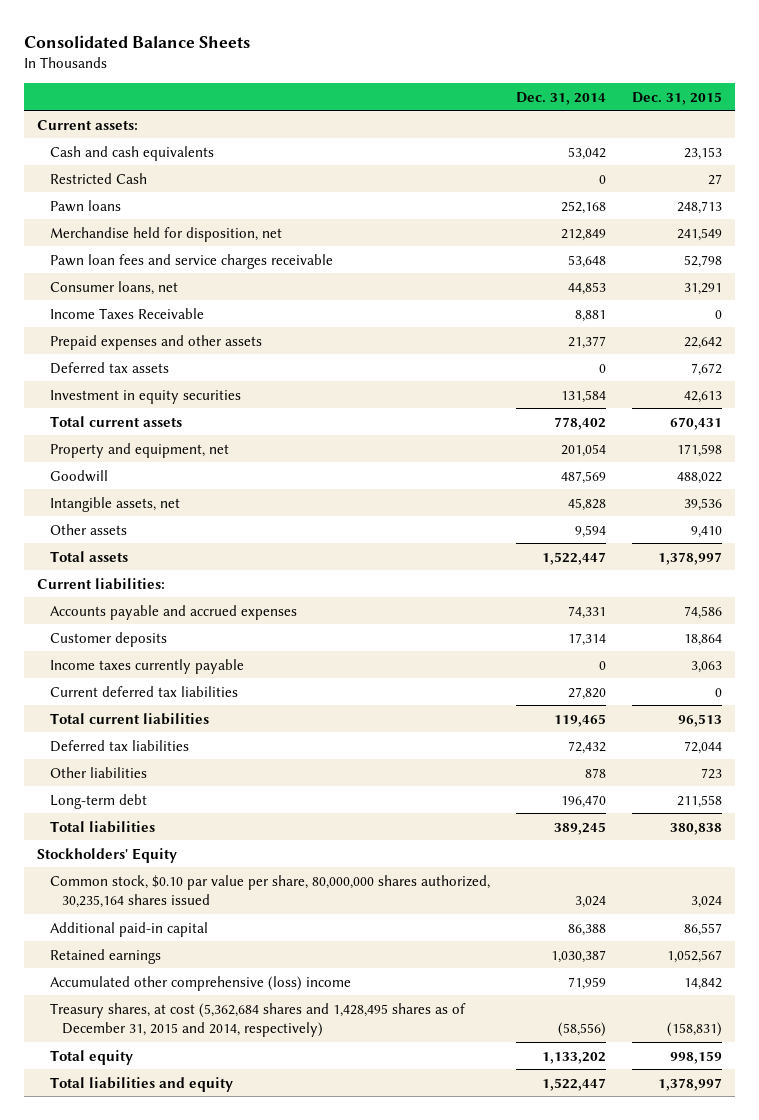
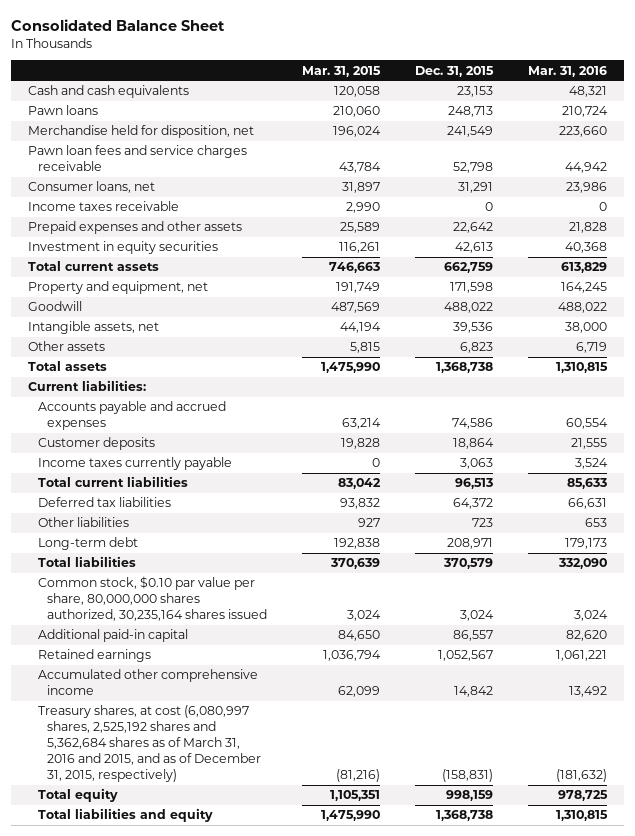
[24,34,251,48] Consolidated Balance Sheets -> [11,18,226,31] Consolidated Balance Sheet
[515,91,606,105] Dec. 31, 2014 -> none
none -> [301,65,381,77] Mar. 31, 2015
none -> [527,65,607,77] Mar. 31, 2016
[37,119,139,130] Current assets: -> none
[49,172,147,184] Restricted Cash -> none
[49,307,204,319] Income Taxes Receivable -> [28,201,180,212] Income taxes receivable
[49,361,169,374] Deferred tax assets -> none
[669,416,722,430] 670,431 -> [443,262,493,274] 662,759
[690,525,722,538] 9,410 -> [459,342,493,354] 6,823
[657,551,722,565] 1,378,997 -> [435,362,493,374] 1,368,738
[49,685,238,697] Current deferred tax liabilities -> none
[683,740,722,754] 72,044 -> [452,498,493,510] 64,372
[37,847,178,863] Stockholders' Equity -> none
[676,794,722,808] 211,558 -> [446,538,493,550] 208,971
[669,822,722,835] 380,838 -> [442,558,493,570] 370,579
[49,975,351,991] Accumulated other comprehensive (loss) income -> [37,669,258,696] Accumulated other comprehensive income
[49,1002,466,1037] Treasury shares, at cost (5,362,684 shares and 1,428,495 shares as of December 31, 2015 and 2014, respectively) -> [37,705,262,783] Treasury shares, at cost (6,080,997 shares, 2,525,192 shares and 5,362,684 shares as of March 31, 2016 and 2015, and as of December 31, 2015, respectively)
[657,1077,722,1091] 1,378,997 -> [435,810,493,822] 1,368,738

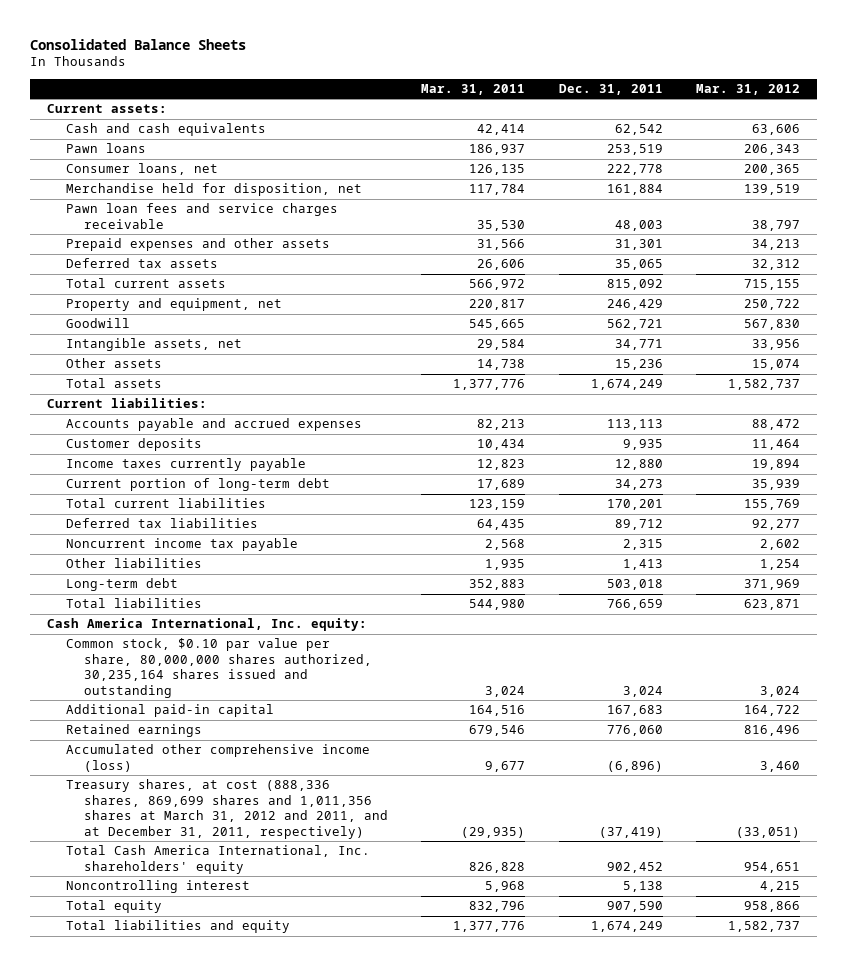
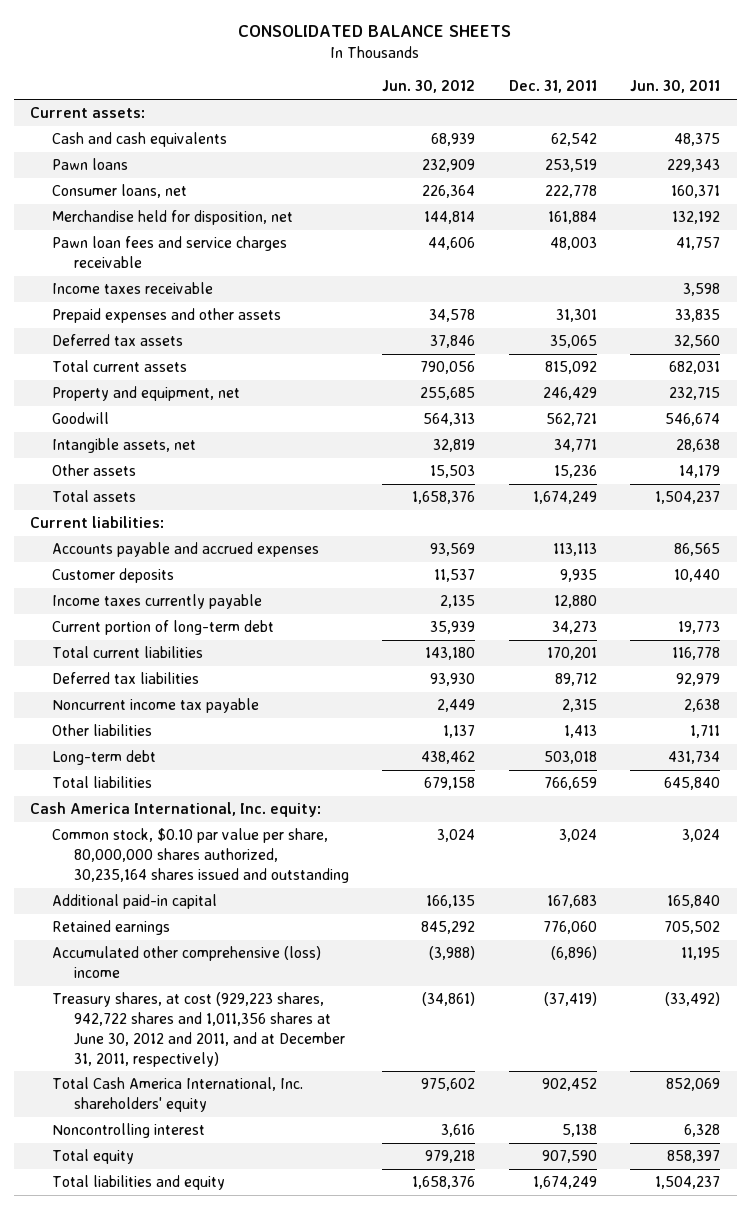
[30,38,247,50] Consolidated Balance Sheets -> [238,25,512,38] CONSOLIDATED BALANCE SHEETS
[421,84,526,96] Mar. 31, 2011 -> none
[696,84,801,96] Mar. 31, 2012 -> none
none -> [382,80,476,94] Jun. 30, 2012
none -> [630,80,721,94] Jun. 30, 2011
none -> [52,282,214,295] Income taxes receivable
[65,744,370,772] Accumulated other comprehensive income (loss) -> [52,946,322,978] Accumulated other comprehensive (loss) income
[65,779,389,839] Treasury shares, at cost (888,336 shares, 869,699 shares and 1,011,356 shares at March 31, 2012 and 2011, and at December 31, 2011, respectively) -> [52,992,345,1067] Treasury shares, at cost (929,223 shares, 942,722 shares and 1,011,356 shares at June 30, 2012 and 2011, and at December 31, 2011, respectively)

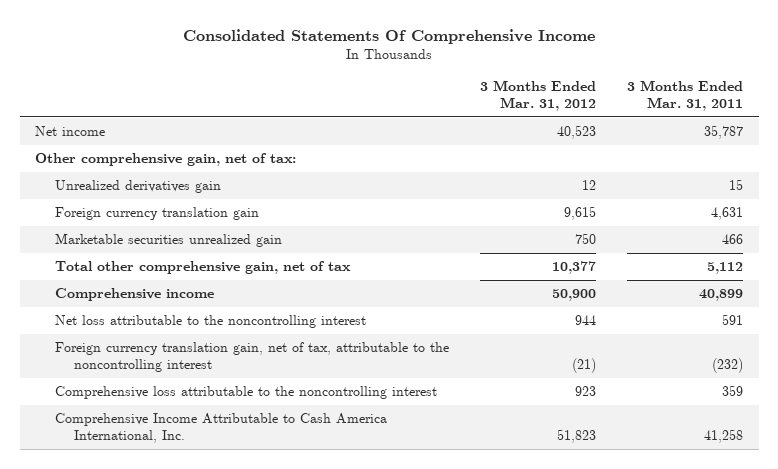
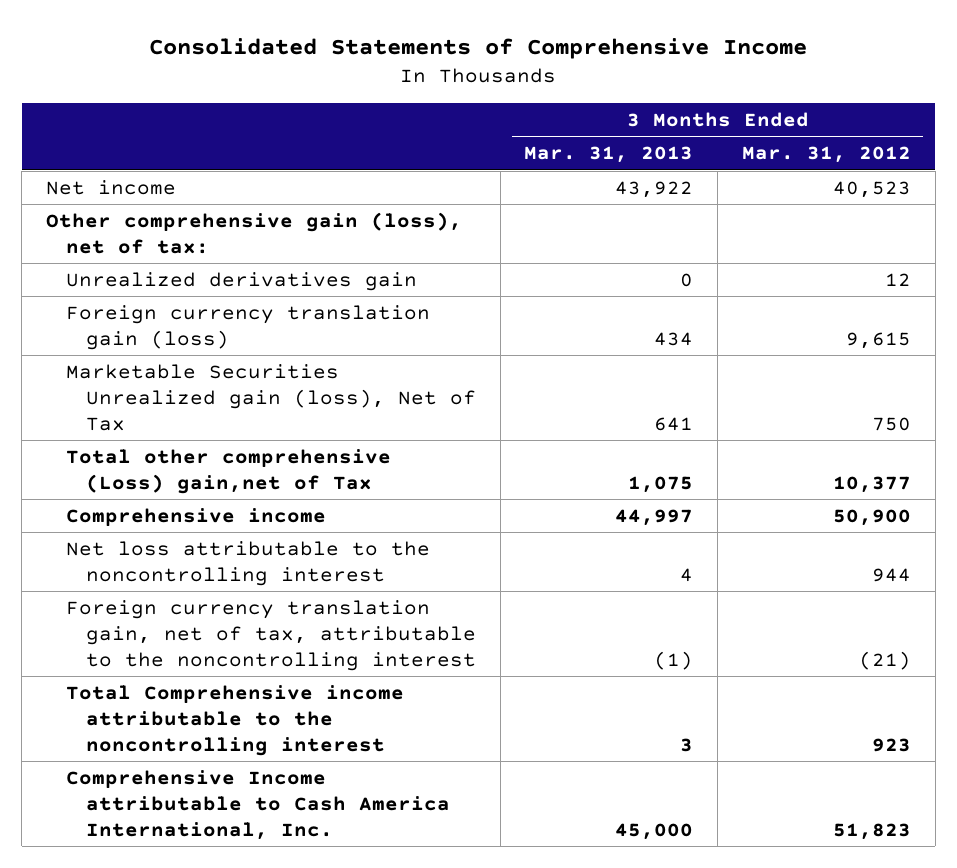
[183,28,596,44] Consolidated Statements Of Comprehensive Income -> [149,38,808,60] Consolidated Statements of Comprehensive Income
[627,79,744,111] 3 Months Ended Mar. 31, 2011 -> none
none -> [524,146,694,164] Mar. 31, 2013
[35,153,297,167] Other comprehensive gain, net of tax: -> [45,211,462,254] Other comprehensive gain (loss), net of tax:
[54,207,259,221] Foreign currency translation gain -> [65,304,430,350] Foreign currency translation gain (loss)
[54,233,282,248] Marketable securities unrealized gain -> [65,363,476,431] Marketable Securities Unrealized gain (loss), Net of Tax
[54,261,351,275] Total other comprehensive gain, net of tax -> [65,448,391,494] Total other comprehensive (Loss) gain,net of Tax
[54,386,437,400] Comprehensive loss attributable to the noncontrolling interest -> [65,684,404,756] Total Comprehensive income attributable to the noncontrolling interest
[54,413,387,444] Comprehensive Income Attributable to Cash America International, Inc. -> [65,769,450,840] Comprehensive Income attributable to Cash America International, Inc.

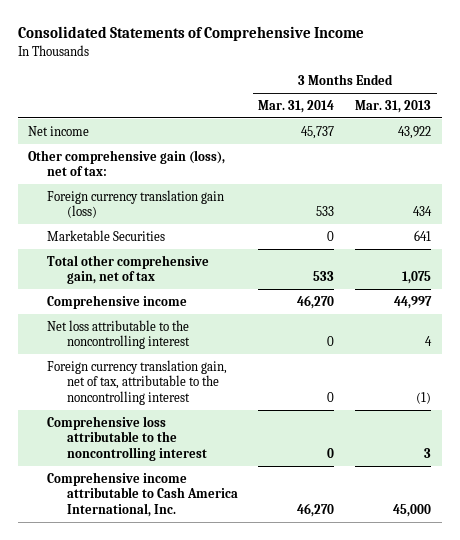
[741,146,911,164] Mar. 31, 2012 -> none
none -> [258,100,335,114] Mar. 31, 2014
[65,271,417,291] Unrealized derivatives gain -> none
[65,363,476,431] Marketable Securities Unrealized gain (loss), Net of Tax -> [47,229,166,241] Marketable Securities
[65,448,391,494] Total other comprehensive (Loss) gain,net of Tax -> [47,254,210,285] Total other comprehensive gain, net of tax
[65,684,404,756] Total Comprehensive income attributable to the noncontrolling interest -> [47,415,207,461] Comprehensive loss attributable to the noncontrolling interest
[65,769,450,840] Comprehensive Income attributable to Cash America International, Inc. -> [47,471,238,517] Comprehensive income attributable to Cash America International, Inc.

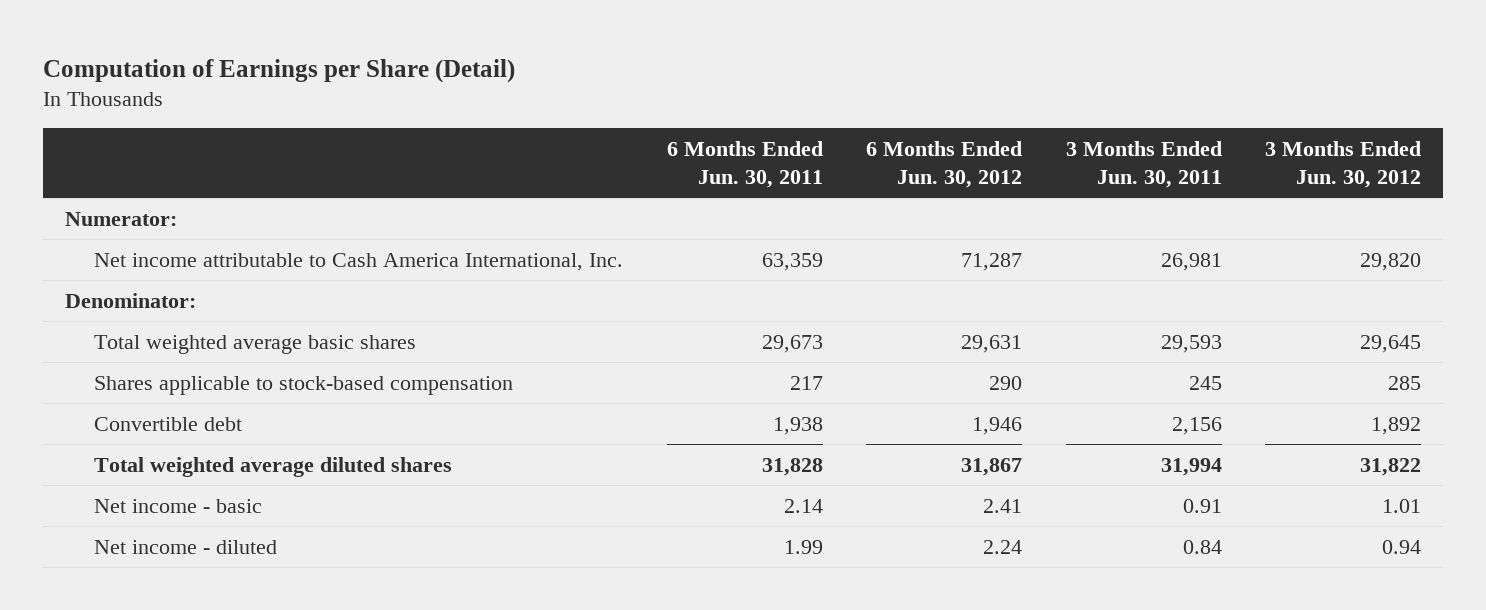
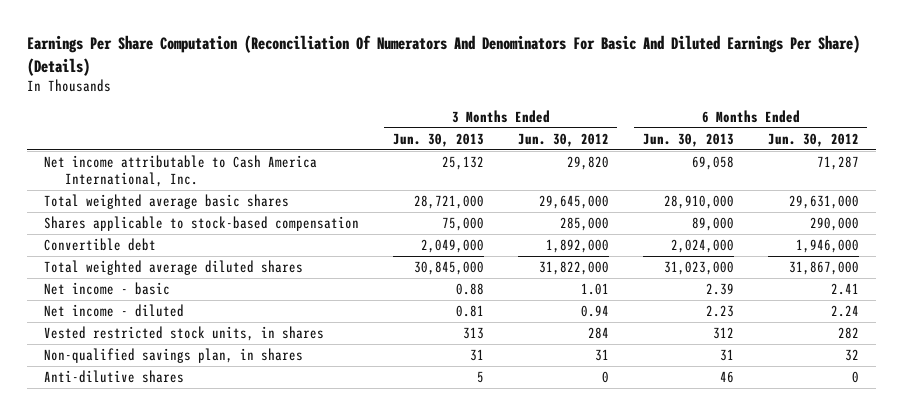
[42,58,515,83] Computation of Earnings per Share (Detail) -> [27,35,861,76] Earnings Per Share Computation (Reconciliation Of Numerators And Denominators For Basic And Diluted Earnings Per Share) (Details)
[666,140,823,188] 6 Months Ended Jun. 30, 2011 -> none
[1065,140,1222,188] 3 Months Ended Jun. 30, 2011 -> none
none -> [392,132,484,147] Jun. 30, 2013
none -> [642,132,734,147] Jun. 30, 2013
[64,211,177,226] Numerator: -> none
[64,292,196,308] Denominator: -> none
[961,334,1023,353] 29,631 -> [788,195,859,210] 29,631,000
[1360,334,1422,353] 29,645 -> [538,195,609,210] 29,645,000
[989,375,1023,390] 290 -> [809,217,859,232] 290,000
[1388,375,1422,390] 285 -> [559,217,609,232] 285,000
[972,416,1023,435] 1,946 -> [795,239,859,254] 1,946,000
[1371,416,1422,435] 1,892 -> [545,239,609,254] 1,892,000
[961,457,1023,476] 31,867 -> [788,261,859,276] 31,867,000
[1360,457,1422,476] 31,822 -> [538,261,609,276] 31,822,000
none -> [44,326,325,342] Vested restricted stock units, in shares
none -> [44,348,304,364] Non-qualified savings plan, in shares
none -> [44,370,185,384] Anti-dilutive shares

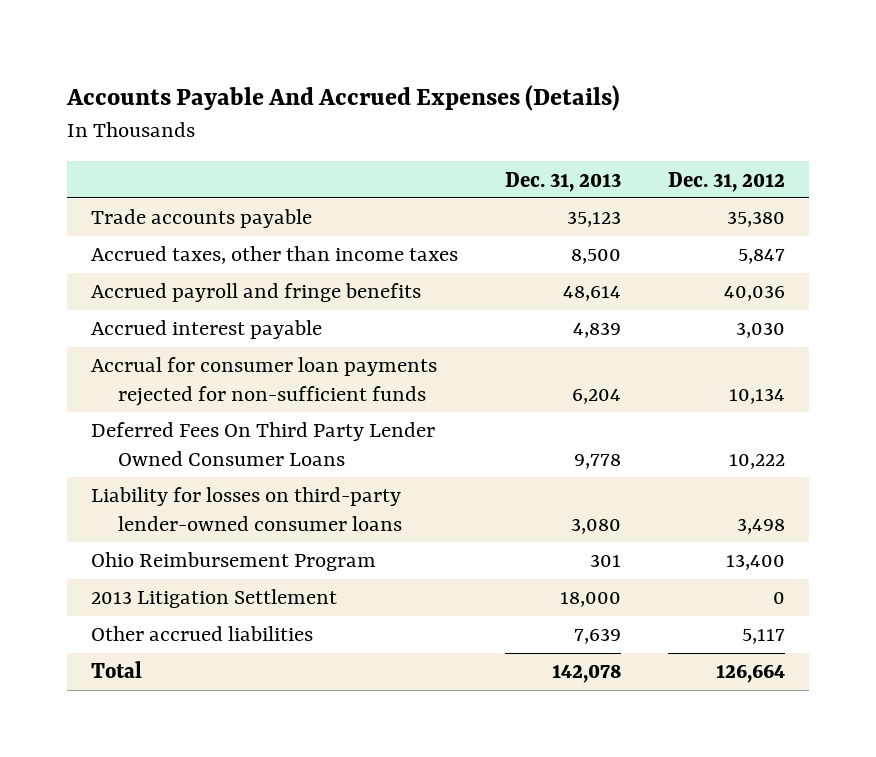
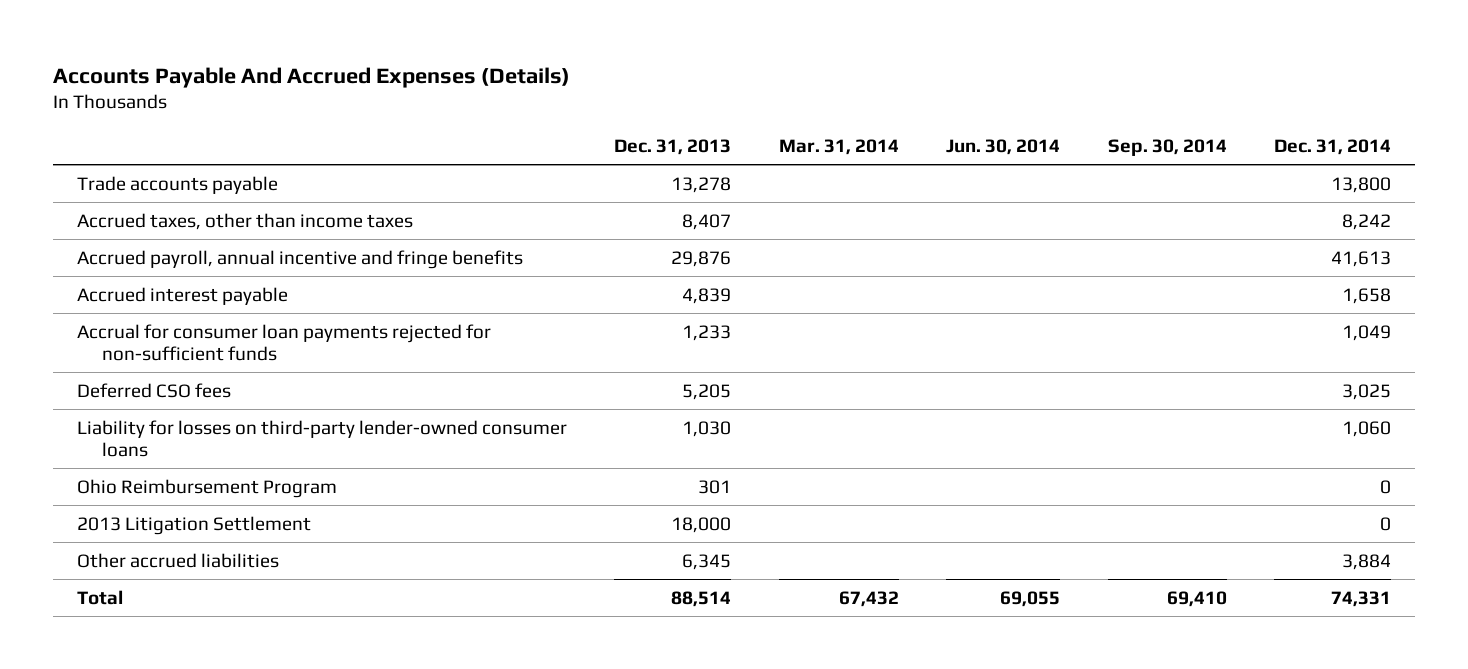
[668,171,786,192] Dec. 31, 2012 -> none
none -> [778,138,899,155] Mar. 31, 2014
none -> [946,138,1061,155] Jun. 30, 2014
none -> [1107,138,1227,156] Sep. 30, 2014
none -> [1274,138,1392,155] Dec. 31, 2014
[567,211,622,228] 35,123 -> [671,176,732,193] 13,278
[571,249,622,265] 8,500 -> [682,213,732,230] 8,407
[90,283,421,303] Accrued payroll and fringe benefits -> [76,249,523,269] Accrued payroll, annual incentive and fringe benefits
[563,286,622,302] 48,614 -> [671,250,732,267] 29,876
[572,388,622,404] 6,204 -> [682,324,732,341] 1,233
[90,422,435,466] Deferred Fees On Third Party Lender Owned Consumer Loans -> [76,382,231,398] Deferred CSO fees
[574,453,622,469] 9,778 -> [682,383,732,400] 5,205
[571,517,622,534] 3,080 -> [682,420,732,437] 1,030
[574,628,622,645] 7,639 -> [682,553,732,570] 6,345
[552,664,622,684] 142,078 -> [671,590,732,607] 88,514

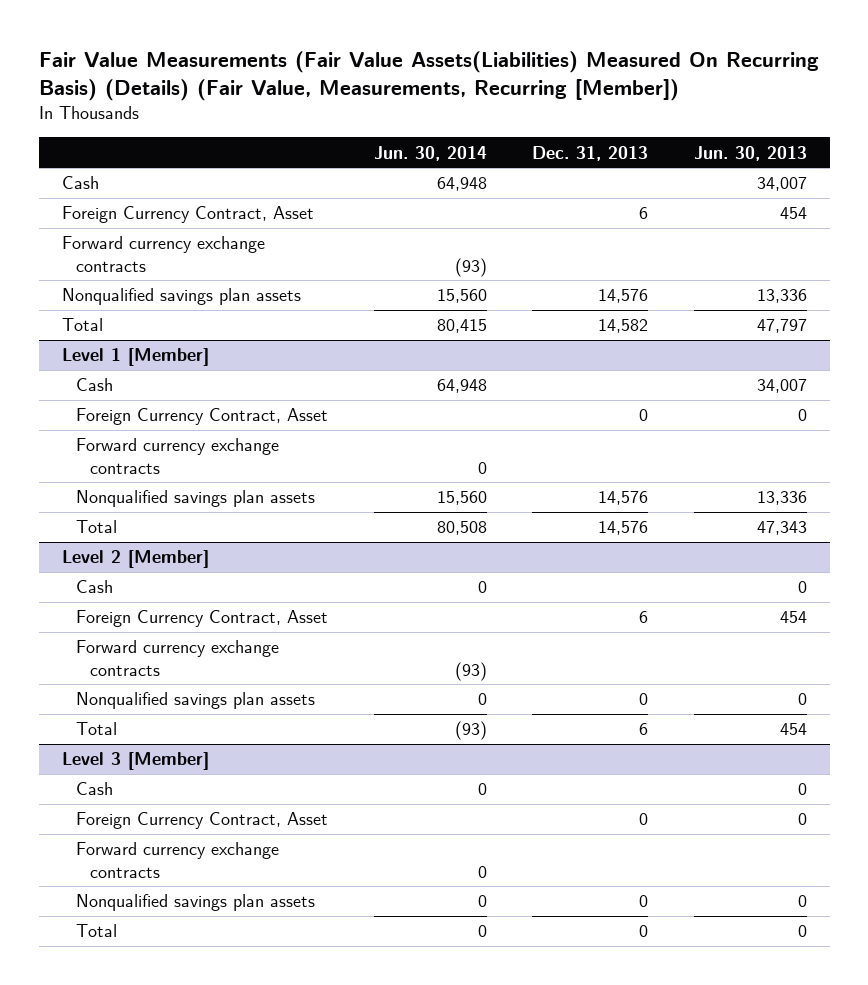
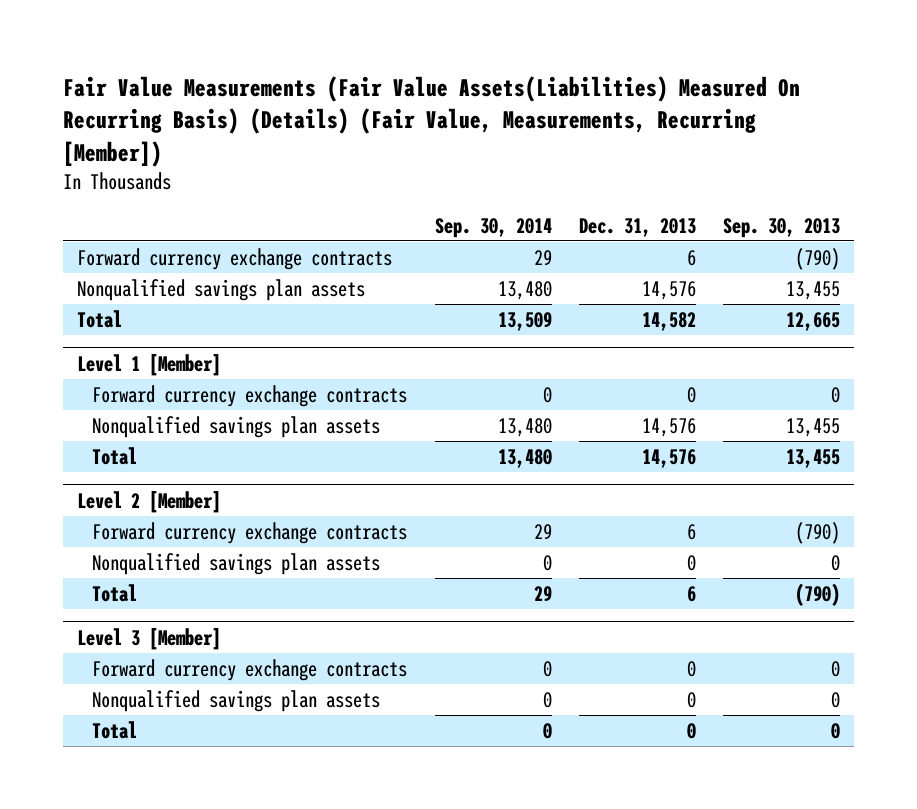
[373,145,487,161] Jun. 30, 2014 -> none
[693,145,807,161] Jun. 30, 2013 -> none
none -> [434,217,552,238] Sep. 30, 2014
none -> [723,217,841,238] Sep. 30, 2013
[61,176,99,190] Cash -> none
[61,236,265,272] Forward currency exchange contracts -> none
[61,206,314,224] Foreign Currency Contract, Asset -> [76,247,392,270] Forward currency exchange contracts
[75,378,113,392] Cash -> none
[75,438,279,474] Forward currency exchange contracts -> none
[75,408,328,426] Foreign Currency Contract, Asset -> [92,384,408,407] Forward currency exchange contracts
[75,580,113,594] Cash -> none
[75,640,279,676] Forward currency exchange contracts -> none
[75,610,328,628] Foreign Currency Contract, Asset -> [92,521,408,544] Forward currency exchange contracts
[75,782,113,796] Cash -> none
[75,842,279,878] Forward currency exchange contracts -> none
[75,812,328,830] Foreign Currency Contract, Asset -> [92,658,408,681] Forward currency exchange contracts

